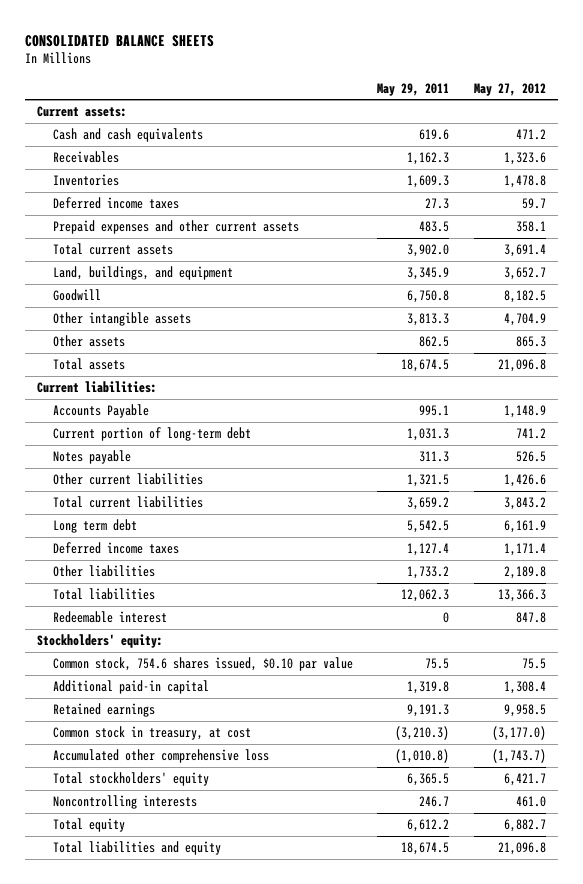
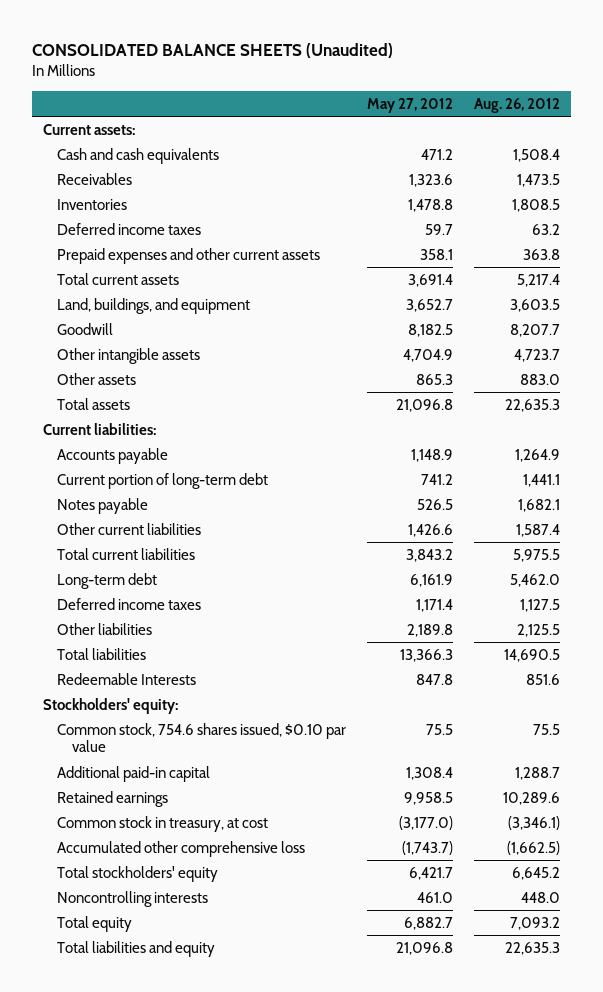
[24,34,214,47] CONSOLIDATED BALANCE SHEETS -> [32,42,394,58] CONSOLIDATED BALANCE SHEETS (Unaudited)
[377,82,450,96] May 29, 2011 -> none
none -> [474,97,561,113] Aug. 26, 2012
[53,403,150,418] Accounts Payable -> [57,447,169,464] Accounts payable
[53,518,138,533] Long term debt -> [57,572,158,589] Long-term debt
[53,610,168,623] Redeemable interest -> [57,672,197,685] Redeemable Interests

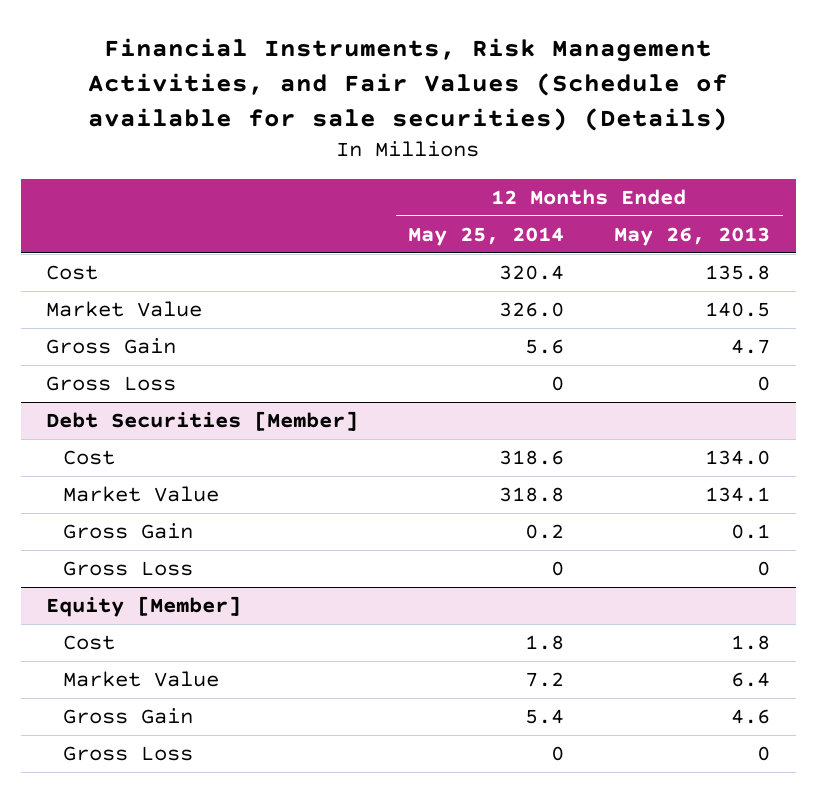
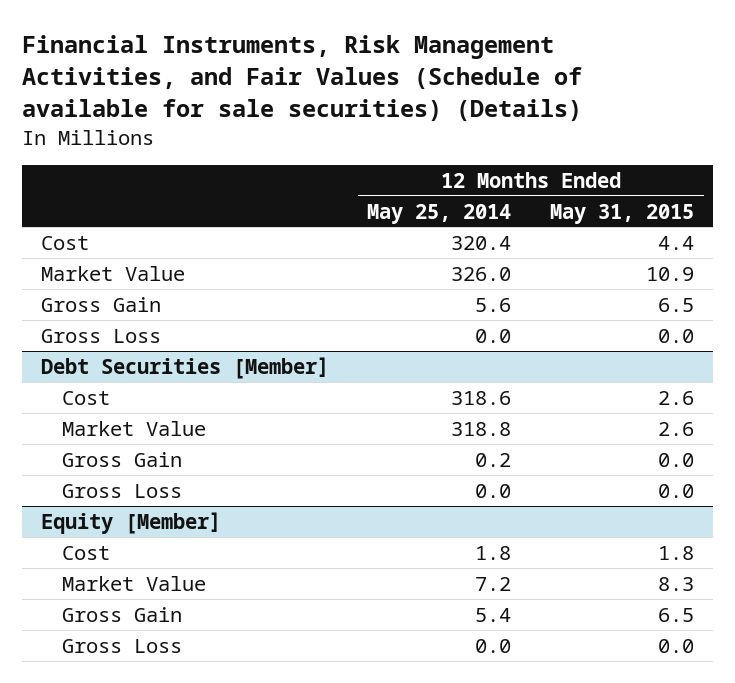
[614,226,771,246] May 26, 2013 -> none
none -> [550,203,695,224] May 31, 2015
[551,376,565,392] 0 -> [475,328,512,343] 0.0
[551,561,565,577] 0 -> [475,483,512,498] 0.0
[551,746,565,762] 0 -> [475,638,512,653] 0.0

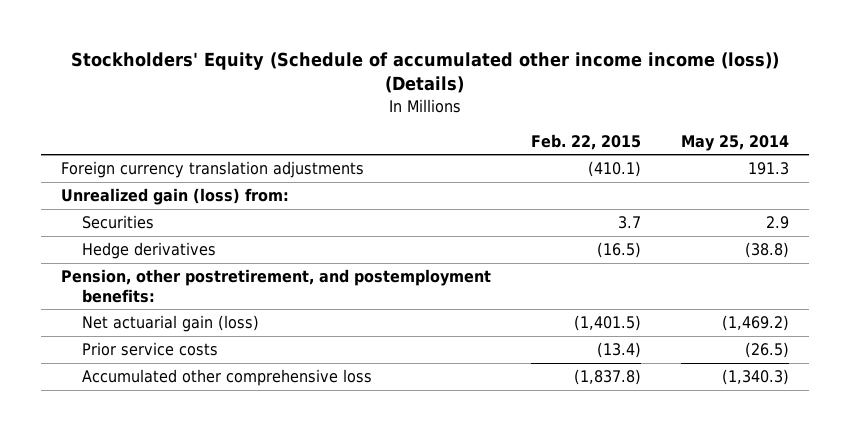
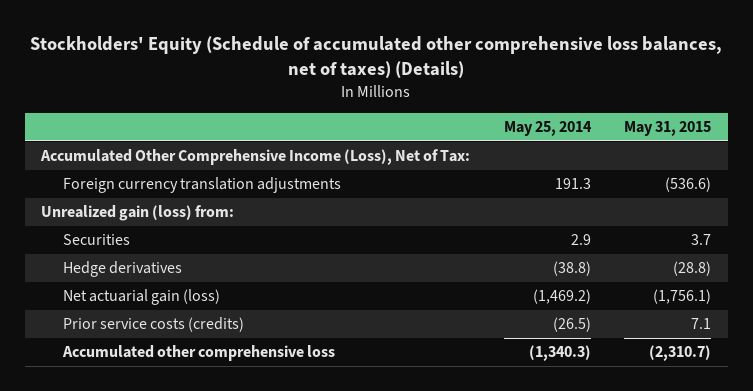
[71,51,780,94] Stockholders' Equity (Schedule of accumulated other income income (loss)) (Details) -> [30,35,723,78] Stockholders' Equity (Schedule of accumulated other comprehensive loss balances, net of taxes) (Details)
[531,133,642,150] Feb. 22, 2015 -> none
none -> [624,120,712,136] May 31, 2015
none -> [40,149,471,166] Accumulated Other Comprehensive Income (Loss), Net of Tax:
[61,269,492,303] Pension, other postretirement, and postemployment benefits: -> none
[82,342,219,357] Prior service costs -> [63,317,245,333] Prior service costs (credits)

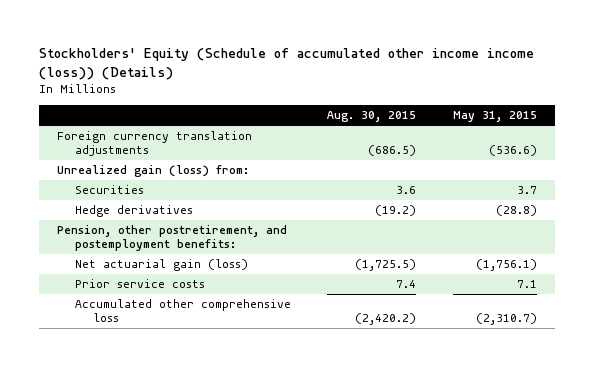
[30,35,723,78] Stockholders' Equity (Schedule of accumulated other comprehensive loss balances, net of taxes) (Details) -> [38,47,534,80] Stockholders' Equity (Schedule of accumulated other income income (loss)) (Details)
[503,120,592,136] May 25, 2014 -> none
none -> [327,111,417,123] Aug. 30, 2015
[40,149,471,166] Accumulated Other Comprehensive Income (Loss), Net of Tax: -> none
none -> [57,225,288,252] Pension, other postretirement, and postemployment benefits:
[63,317,245,333] Prior service costs (credits) -> [74,279,205,289] Prior service costs

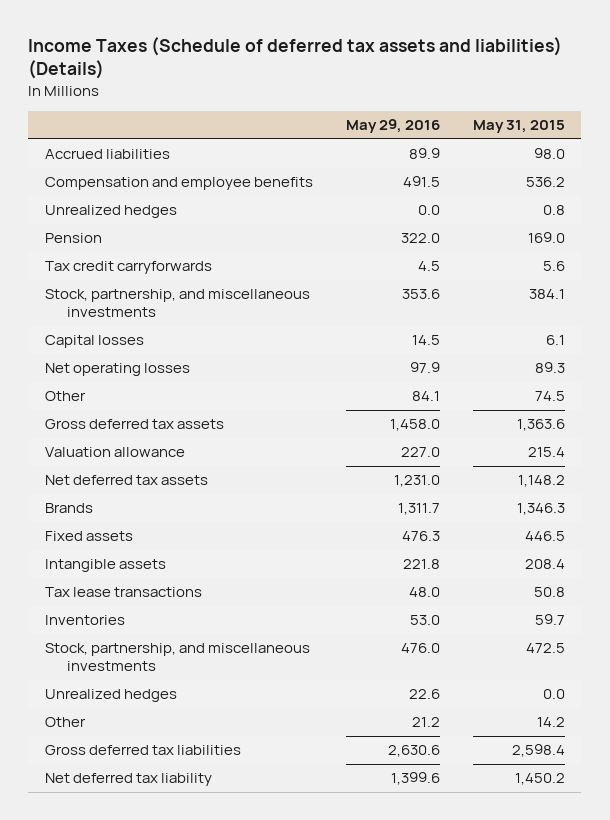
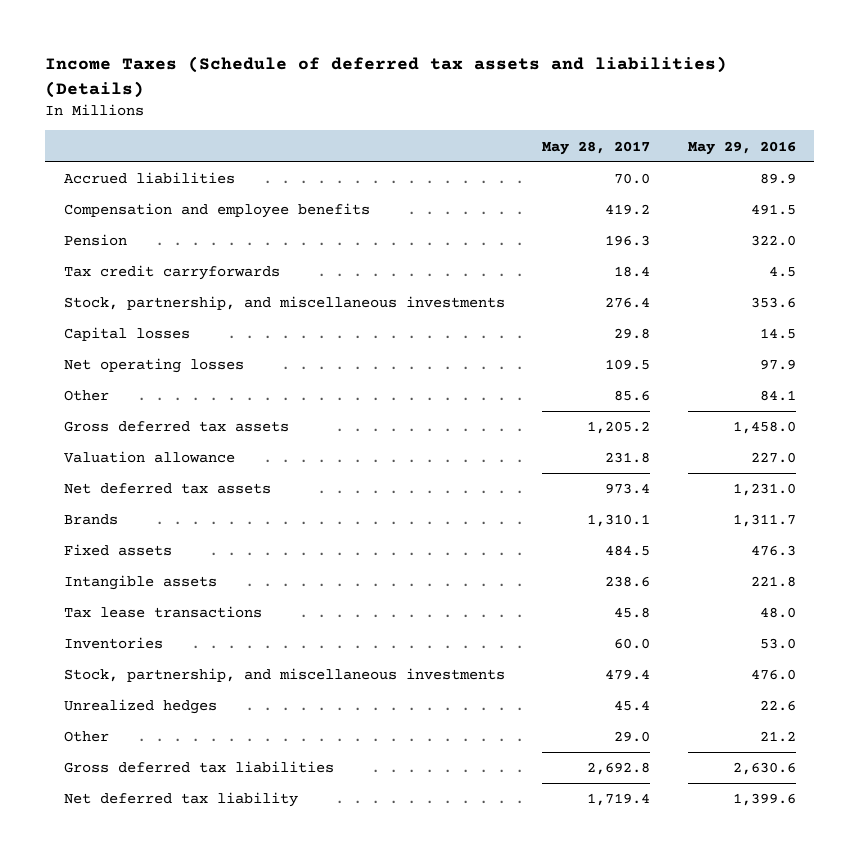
[472,120,565,134] May 31, 2015 -> none
none -> [542,140,651,155] May 28, 2017
[44,205,177,219] Unrealized hedges -> none

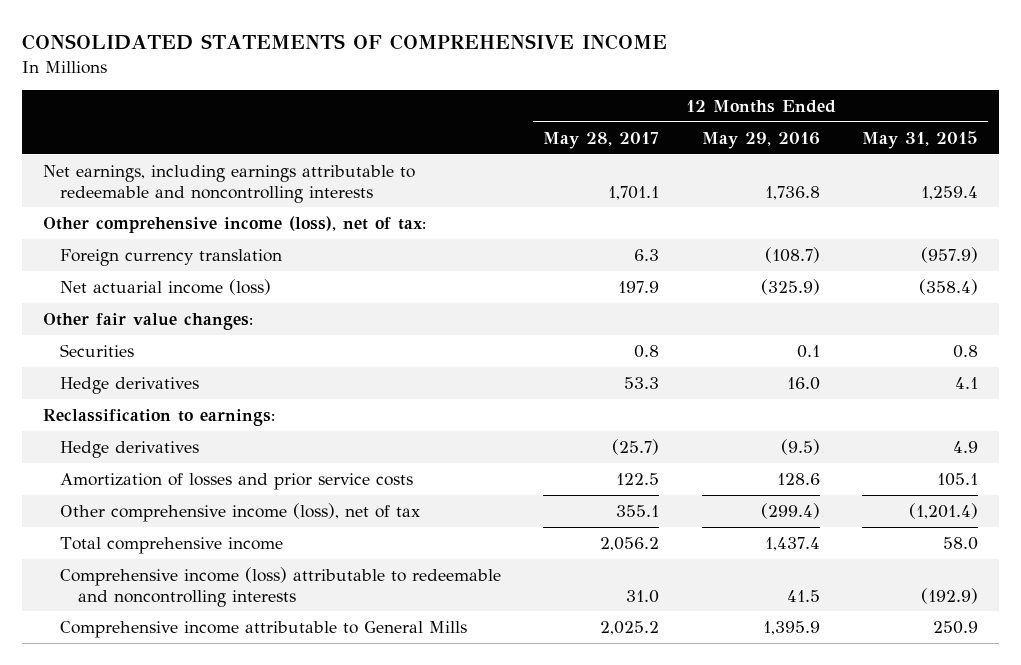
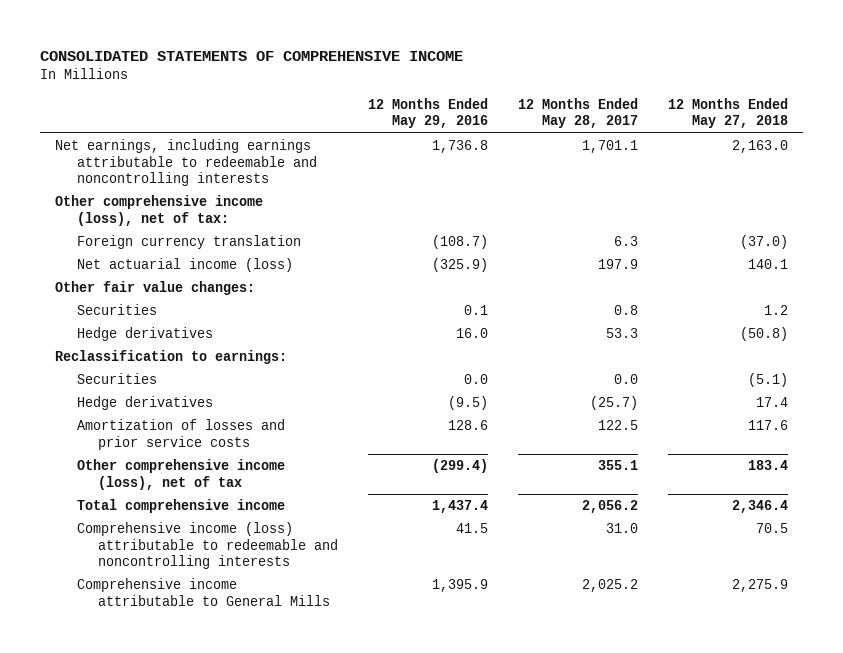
[861,130,978,149] May 31, 2015 -> none
none -> [668,97,789,129] 12 Months Ended May 27, 2018
none -> [76,373,157,385] Securities

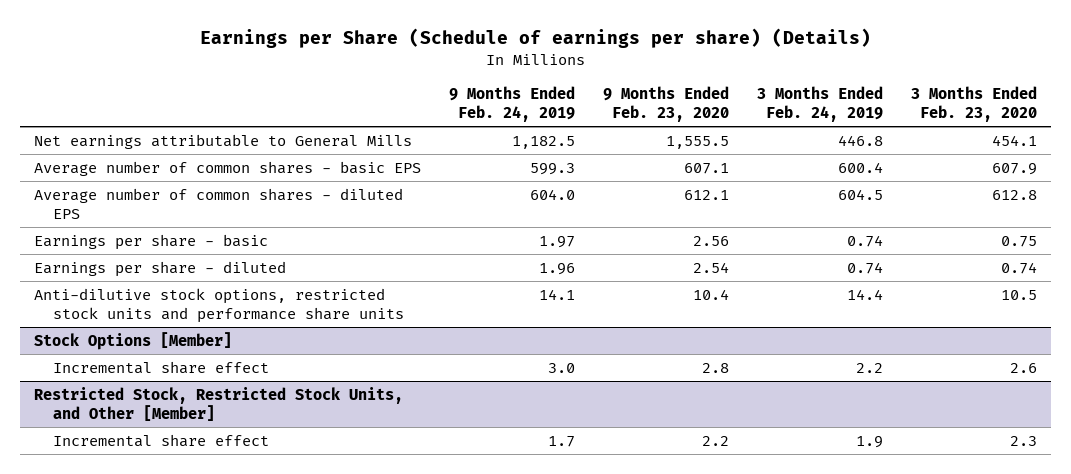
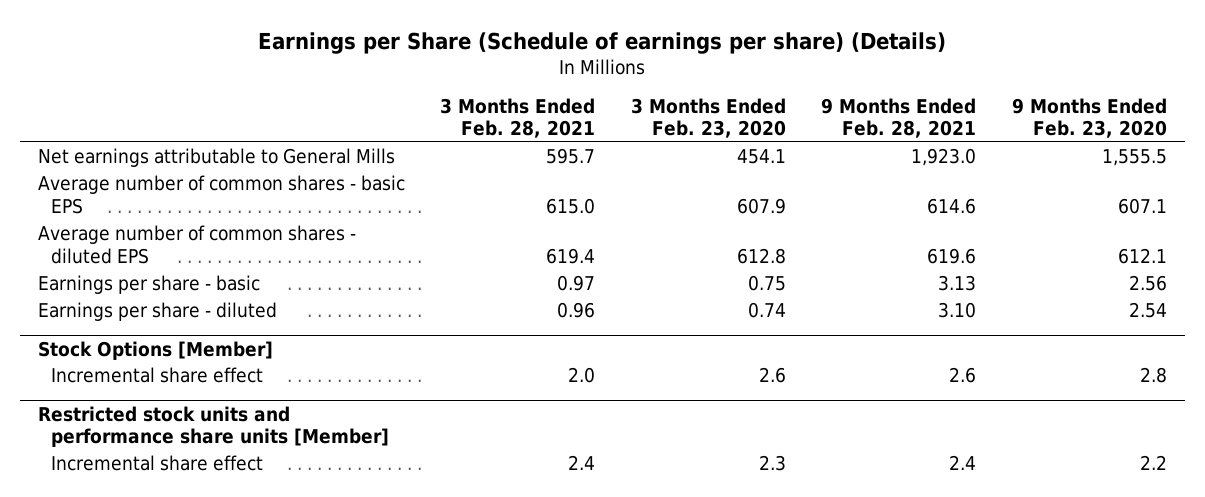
[449,85,576,122] 9 Months Ended Feb. 24, 2019 -> none
[756,85,883,122] 3 Months Ended Feb. 24, 2019 -> none
none -> [440,97,596,138] 3 Months Ended Feb. 28, 2021
none -> [821,97,977,138] 9 Months Ended Feb. 28, 2021
[34,288,404,323] Anti-dilutive stock options, restricted stock units and performance share units -> none
[34,387,404,421] Restricted Stock, Restricted Stock Units, and Other [Member] -> [37,405,389,447] Restricted stock units and performance share units [Member]

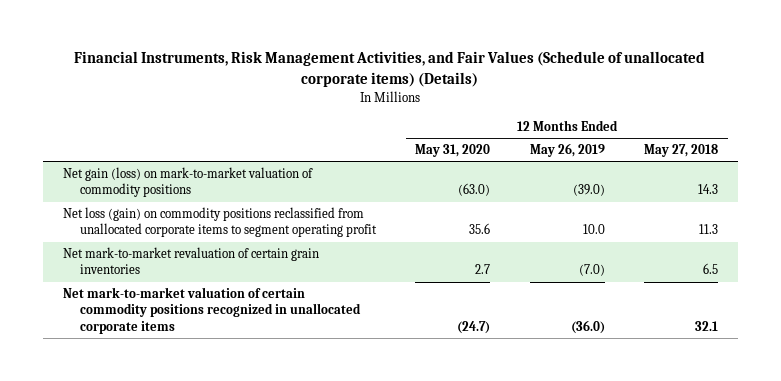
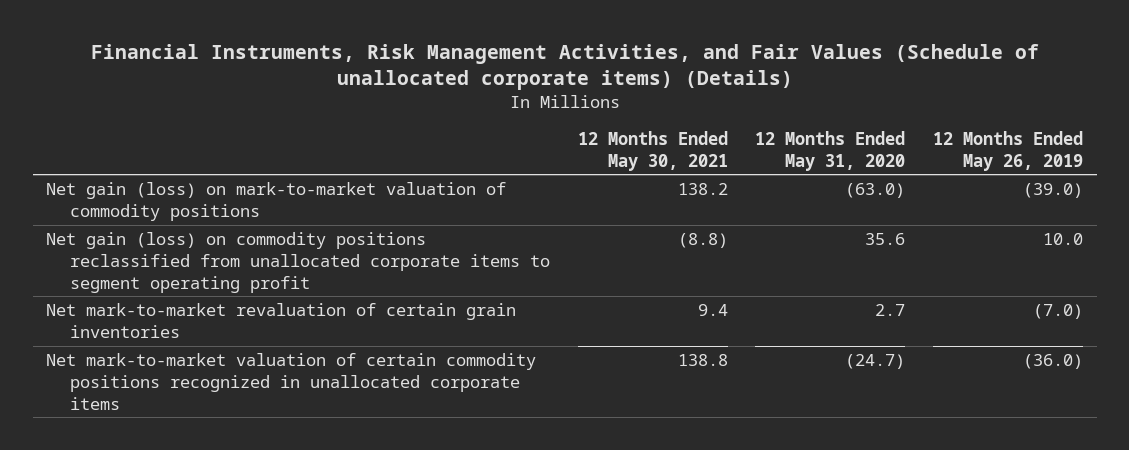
[643,144,718,158] May 27, 2018 -> none
none -> [577,130,728,171] 12 Months Ended May 30, 2021
[62,207,378,238] Net loss (gain) on commodity positions reclassified from unallocated corporate items to segment operating profit -> [46,232,551,293] Net gain (loss) on commodity positions reclassified from unallocated corporate items to segment operating profit

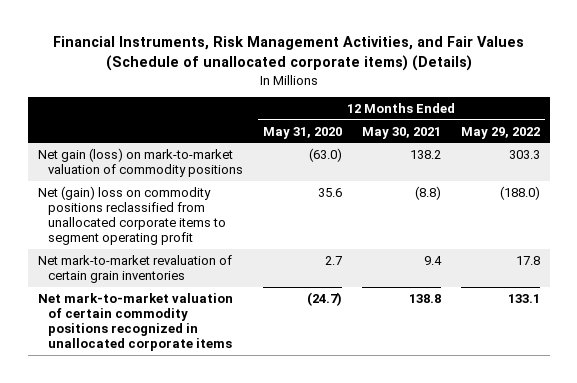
[932,130,1083,171] 12 Months Ended May 26, 2019 -> none
none -> [460,126,540,139] May 29, 2022
[46,232,551,293] Net gain (loss) on commodity positions reclassified from unallocated corporate items to segment operating profit -> [37,185,226,246] Net (gain) loss on commodity positions reclassified from unallocated corporate items to segment operating profit

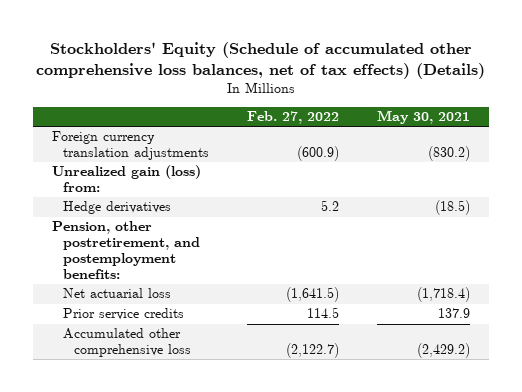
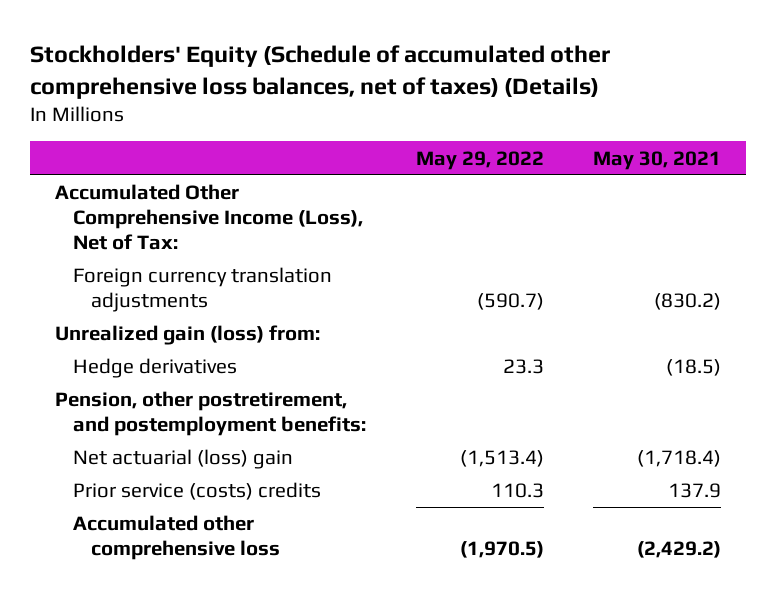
[36,41,486,79] Stockholders' Equity (Schedule of accumulated other comprehensive loss balances, net of tax effects) (Details) -> [30,45,611,99] Stockholders' Equity (Schedule of accumulated other comprehensive loss balances, net of taxes) (Details)
[247,111,340,125] Feb. 27, 2022 -> none
none -> [415,150,544,170] May 29, 2022
none -> [55,184,363,251] Accumulated Other Comprehensive Income (Loss), Net of Tax:
[62,288,171,299] Net actuarial loss -> [72,449,293,470] Net actuarial (loss) gain
[62,308,184,321] Prior service credits -> [72,482,321,501] Prior service (costs) credits

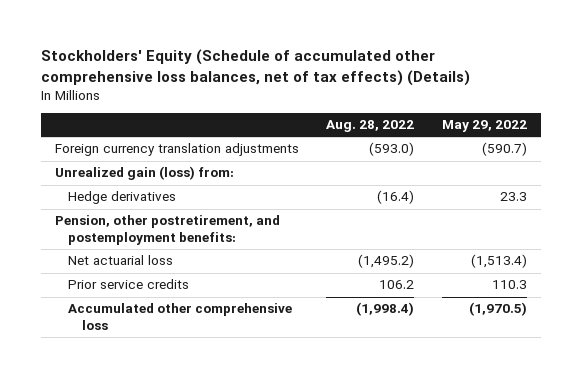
[30,45,611,99] Stockholders' Equity (Schedule of accumulated other comprehensive loss balances, net of taxes) (Details) -> [40,49,470,86] Stockholders' Equity (Schedule of accumulated other comprehensive loss balances, net of tax effects) (Details)
[593,150,722,170] May 30, 2021 -> none
none -> [326,120,415,133] Aug. 28, 2022
[55,184,363,251] Accumulated Other Comprehensive Income (Loss), Net of Tax: -> none
[72,449,293,470] Net actuarial (loss) gain -> [68,255,174,266] Net actuarial loss
[72,482,321,501] Prior service (costs) credits -> [68,279,190,290] Prior service credits

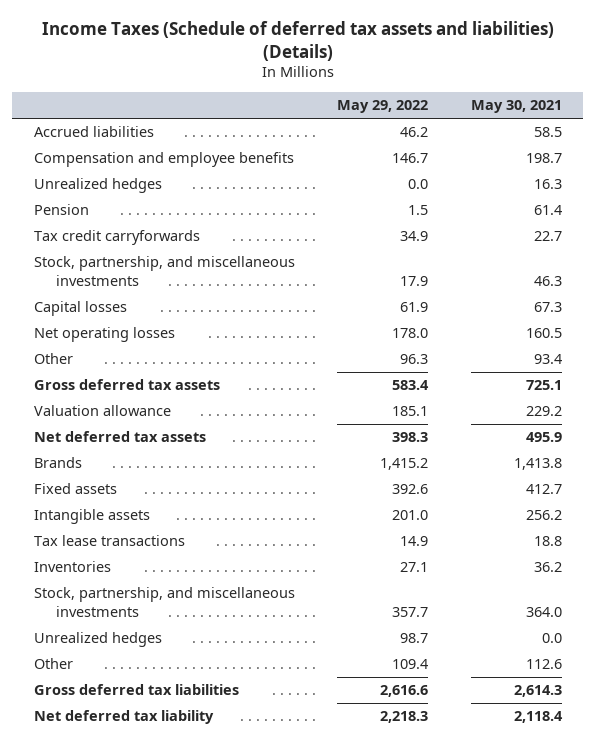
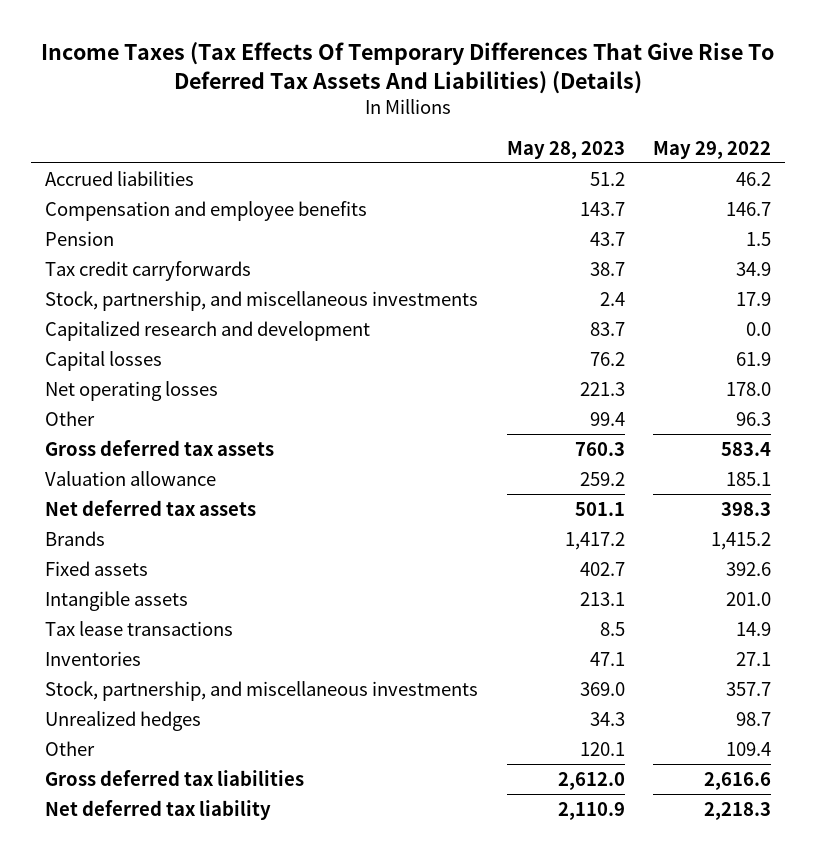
[41,20,554,61] Income Taxes (Schedule of deferred tax assets and liabilities) (Details) -> [41,42,775,95] Income Taxes (Tax Effects Of Temporary Differences That Give Rise To Deferred Tax Assets And Liabilities) (Details)
[470,100,562,114] May 30, 2021 -> none
none -> [506,140,625,159] May 28, 2023
[33,178,162,194] Unrealized hedges -> none
none -> [45,320,371,341] Capitalized research and development

